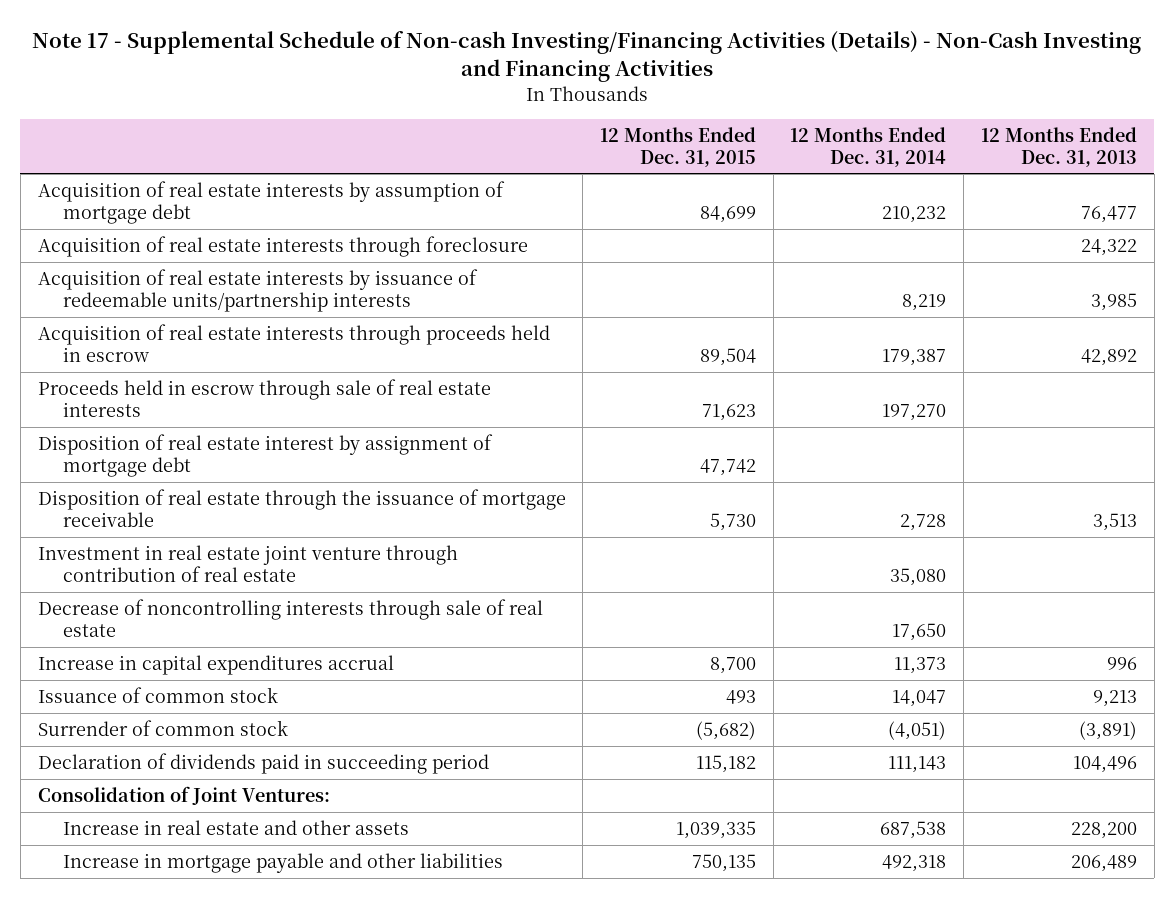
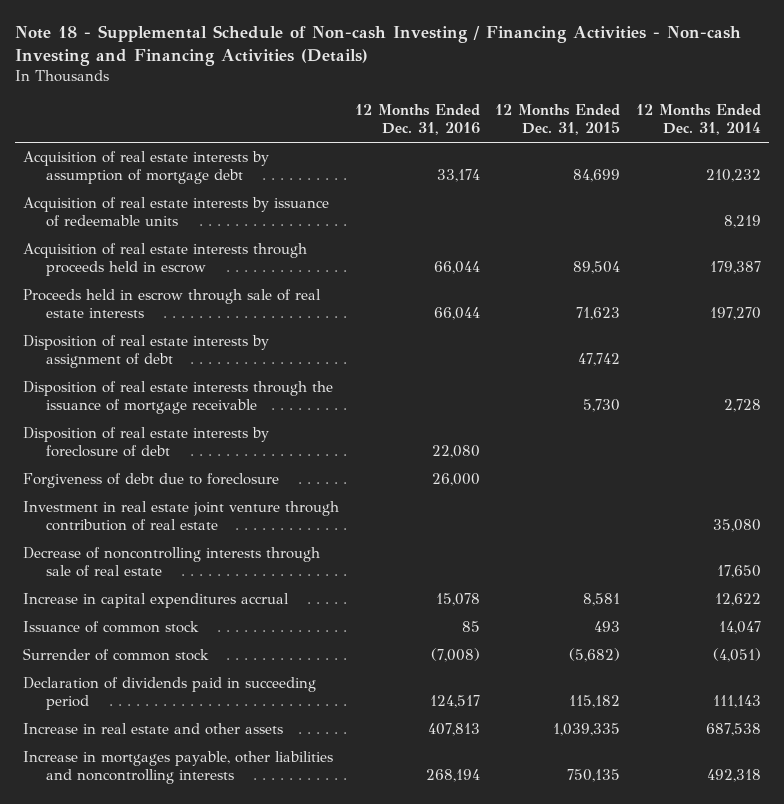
[32,31,1142,83] Note 17 - Supplemental Schedule of Non-cash Investing/Financing Activities (Details) - Non-Cash Investing and Financing Activities -> [15,25,742,67] Note 18 - Supplemental Schedule of Non-cash Investing / Financing Activities - Non-cash Investing and Financing Activities (Details)
[980,126,1137,167] 12 Months Ended Dec. 31, 2013 -> none
none -> [354,104,480,136] 12 Months Ended Dec. 31, 2016
[37,235,528,257] Acquisition of real estate interests through foreclosure -> none
[37,268,478,313] Acquisition of real estate interests by issuance of redeemable units/partnership interests -> [23,197,330,228] Acquisition of real estate interests by issuance of redeemable units
[37,433,493,478] Disposition of real estate interest by assignment of mortgage debt -> [23,335,270,369] Disposition of real estate interests by assignment of debt
[37,488,566,528] Disposition of real estate through the issuance of mortgage receivable -> [23,381,334,415] Disposition of real estate interests through the issuance of mortgage receivable
none -> [23,427,270,458] Disposition of real estate interests by foreclosure of debt
none -> [23,473,280,489] Forgiveness of debt due to foreclosure
[709,656,756,674] 8,700 -> [583,593,621,607] 8,581
[894,656,947,674] 11,373 -> [714,593,761,607] 12,622
[37,785,330,805] Consolidation of Joint Ventures: -> none
[62,852,503,873] Increase in mortgage payable and other liabilities -> [23,751,334,785] Increase in mortgages payable, other liabilities and noncontrolling interests

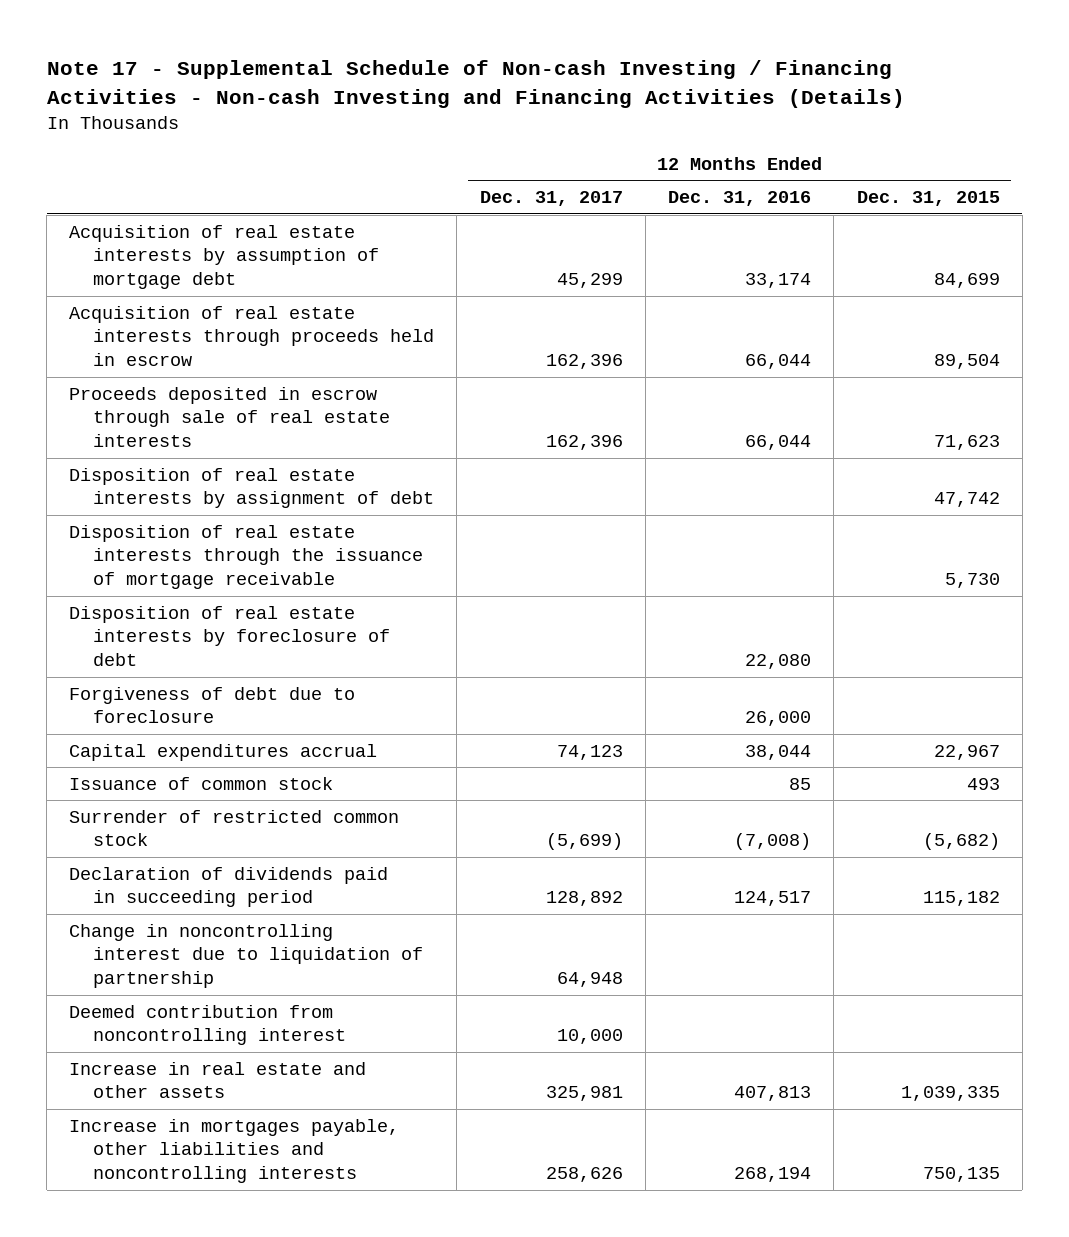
[15,25,742,67] Note 18 - Supplemental Schedule of Non-cash Investing / Financing Activities - Non-cash Investing and Financing Activities (Details) -> [46,60,905,108] Note 17 - Supplemental Schedule of Non-cash Investing / Financing Activities - Non-cash Investing and Financing Activities (Details)
[635,104,761,136] 12 Months Ended Dec. 31, 2014 -> none
none -> [479,191,623,207] Dec. 31, 2017
[23,197,330,228] Acquisition of real estate interests by issuance of redeemable units -> none
[23,289,322,319] Proceeds held in escrow through sale of real estate interests -> [69,386,391,448] Proceeds deposited in escrow through sale of real estate interests
[23,501,340,532] Investment in real estate joint venture through contribution of real estate -> none
[23,547,321,578] Decrease of noncontrolling interests through sale of real estate -> none
[23,593,290,609] Increase in capital expenditures accrual -> [69,743,378,761] Capital expenditures accrual
[435,593,480,607] 15,078 -> [745,744,812,760] 38,044
[583,593,621,607] 8,581 -> [933,744,1000,760] 22,967
[23,648,210,662] Surrender of common stock -> [69,809,400,847] Surrender of restricted common stock
none -> [69,923,424,989] Change in noncontrolling interest due to liquidation of partnership
none -> [69,1004,347,1046] Deemed contribution from noncontrolling interest

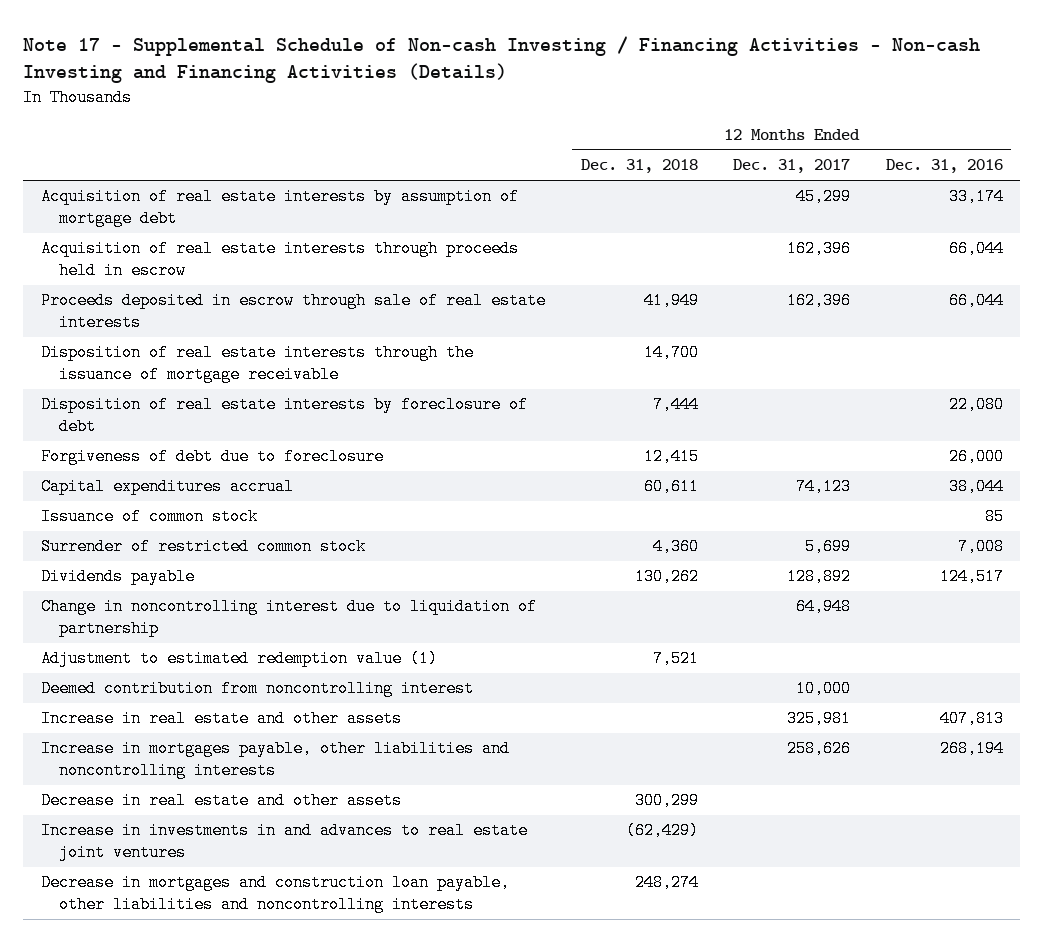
[856,191,1000,207] Dec. 31, 2015 -> none
none -> [580,159,698,174] Dec. 31, 2018
[69,467,435,509] Disposition of real estate interests by assignment of debt -> none
[545,833,623,851] (5,699) -> [805,538,852,556] 5,699
[734,833,812,851] (7,008) -> [957,538,1004,556] 7,008
[69,866,389,908] Declaration of dividends paid in succeeding period -> [41,568,196,586] Dividends payable
none -> [41,650,439,668] Adjustment to estimated redemption value (1)
none -> [41,792,403,810] Decrease in real estate and other assets
none -> [41,822,529,862] Increase in investments in and advances to real estate joint ventures
none -> [41,874,511,914] Decrease in mortgages and construction loan payable, other liabilities and noncontrolling interests

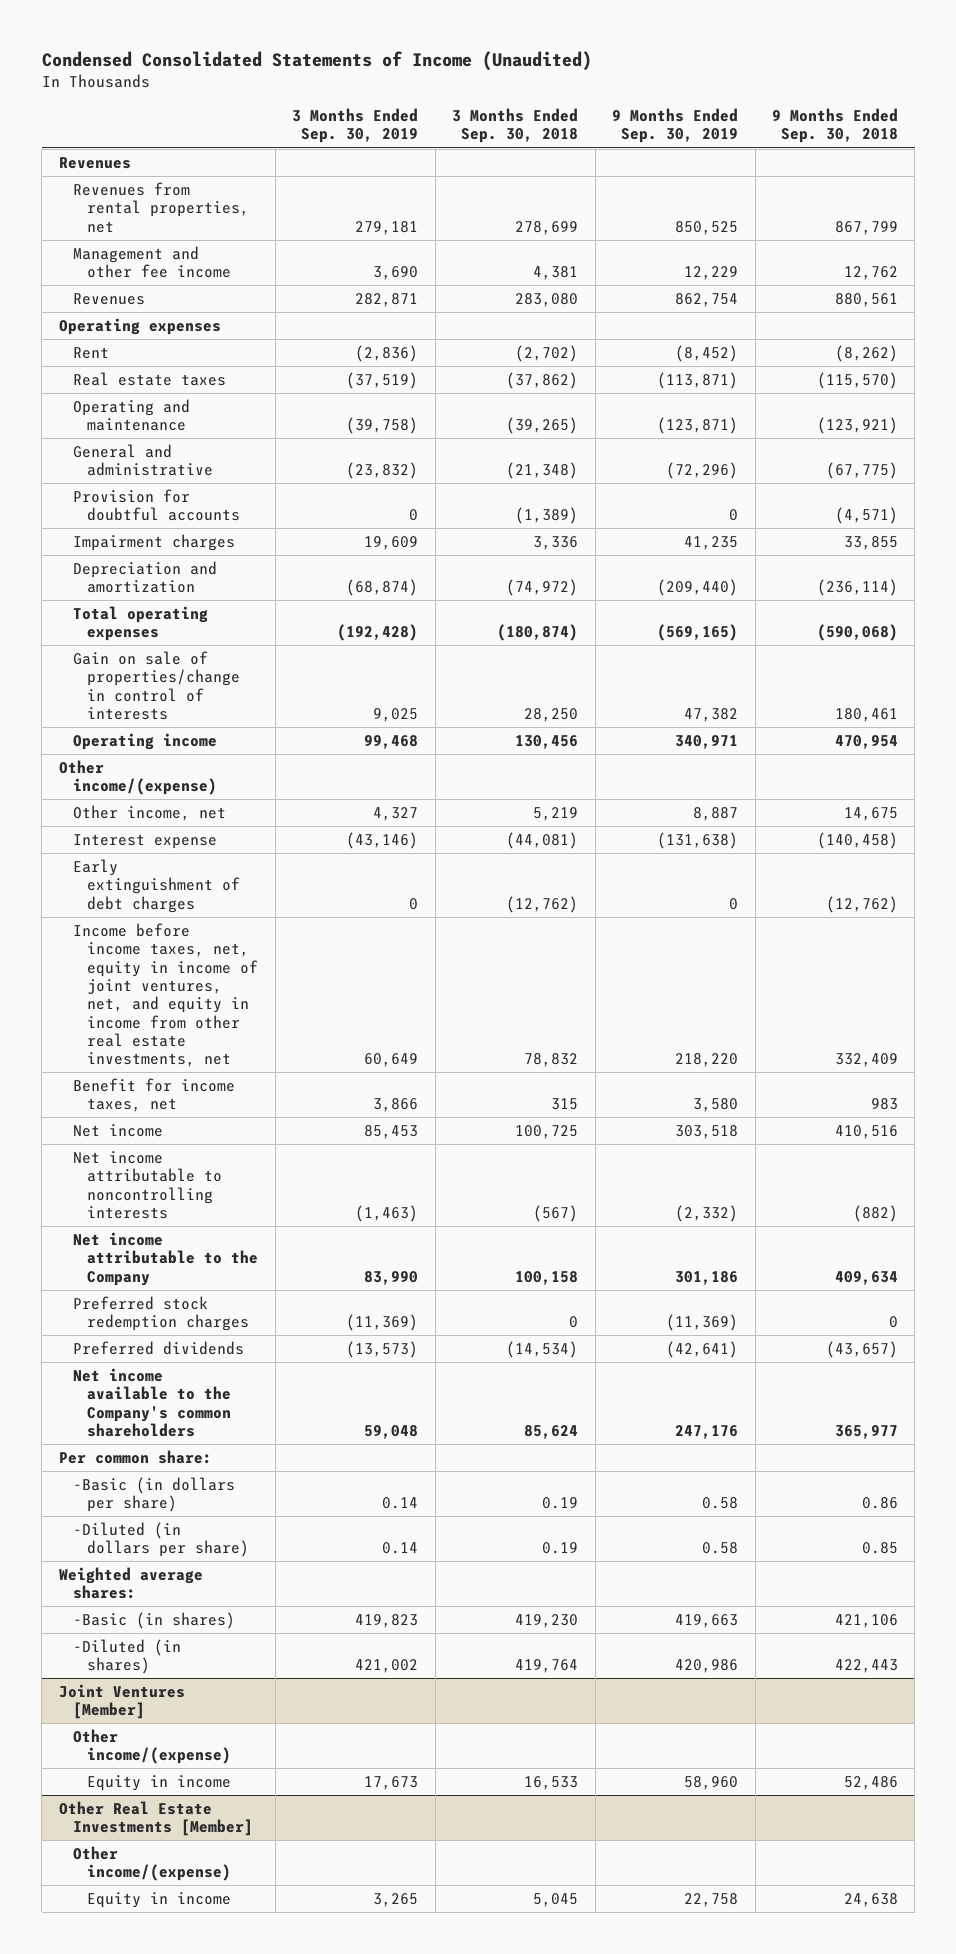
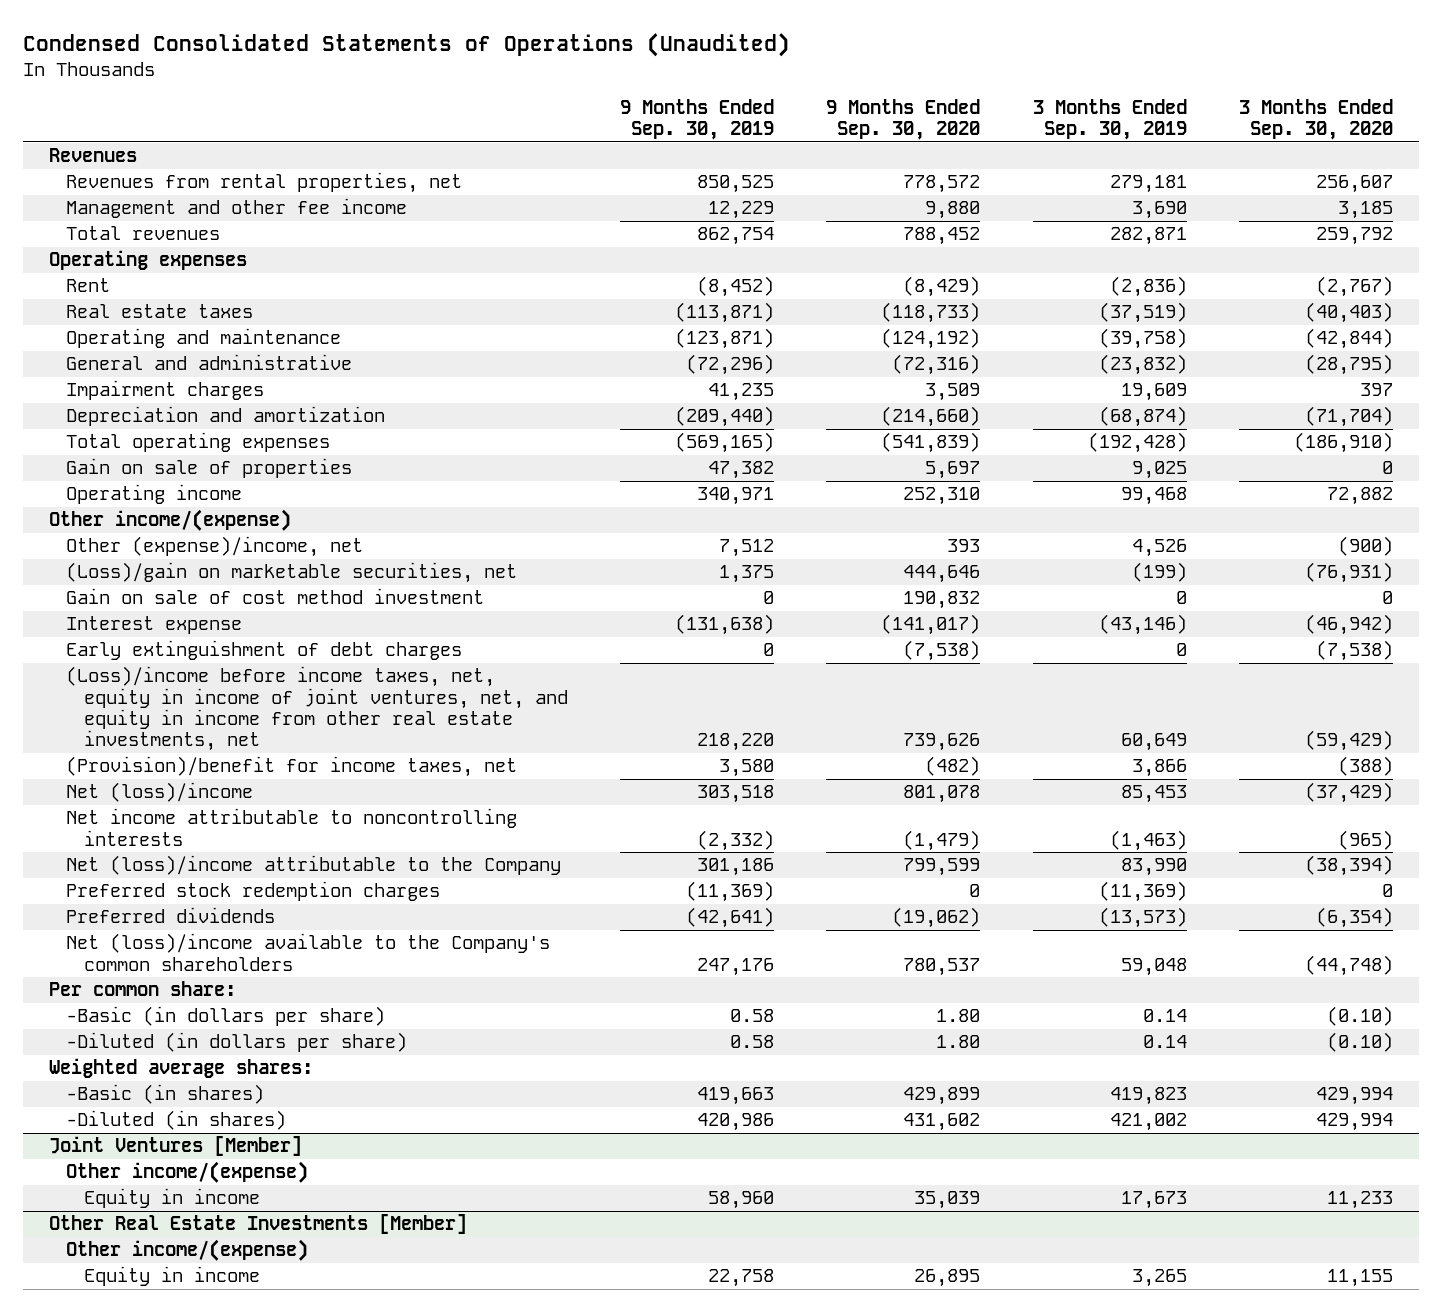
[41,50,592,71] Condensed Consolidated Statements of Income (Unaudited) -> [22,33,790,58] Condensed Consolidated Statements of Operations (Unaudited)
[452,108,579,144] 3 Months Ended Sep. 30, 2018 -> none
[771,108,898,144] 9 Months Ended Sep. 30, 2018 -> none
none -> [826,98,981,141] 9 Months Ended Sep. 30, 2020
none -> [1239,98,1394,141] 3 Months Ended Sep. 30, 2020
[72,292,145,305] Revenues -> [66,226,221,241] Total revenues
[72,488,241,522] Provision for doubtful accounts -> none
[72,650,241,720] Gain on sale of properties/change in control of interests -> [66,458,353,479] Gain on sale of properties
[72,804,226,821] Other income, net -> [66,536,364,558] Other (expense)/income, net
[373,806,419,821] 4,327 -> [1131,539,1187,558] 4,526
[693,806,739,821] 8,887 -> [718,539,774,558] 7,512
none -> [66,562,518,584] (Loss)/gain on marketable securities, net
none -> [66,588,485,605] Gain on sale of cost method investment
[72,922,259,1068] Income before income taxes, net, equity in income of joint ventures, net, and equity in income from other real estate investments, net -> [66,666,568,752] (Loss)/income before income taxes, net, equity in income of joint ventures, net, and equity in income from other real estate investments, net
[72,1077,235,1113] Benefit for income taxes, net -> [66,756,518,778] (Provision)/benefit for income taxes, net
[72,1123,163,1137] Net income -> [66,782,254,803] Net (loss)/income
[72,1231,259,1286] Net income attributable to the Company -> [66,855,562,876] Net (loss)/income attributable to the Company
[72,1367,232,1437] Net income available to the Company's common shareholders -> [66,933,551,971] Net (loss)/income available to the Company's common shareholders

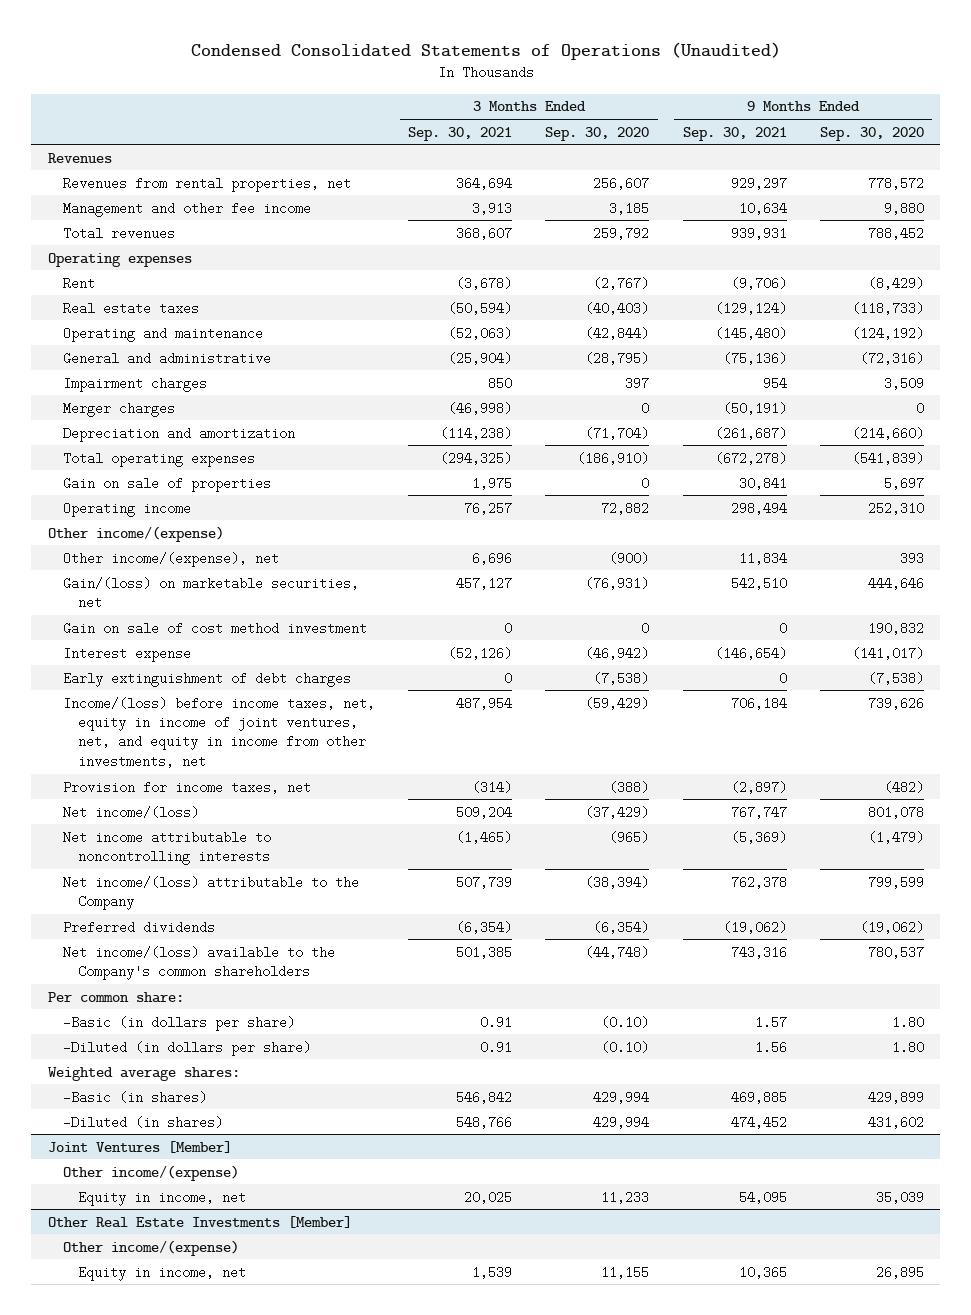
[619,98,774,141] 9 Months Ended Sep. 30, 2019 -> none
[1032,98,1187,141] 3 Months Ended Sep. 30, 2019 -> none
none -> [408,126,513,141] Sep. 30, 2021
none -> [682,126,787,141] Sep. 30, 2021
none -> [62,401,175,417] Merger charges
[66,536,364,558] Other (expense)/income, net -> [62,551,279,567] Other income/(expense), net
[66,562,518,584] (Loss)/gain on marketable securities, net -> [62,576,359,610] Gain/(loss) on marketable securities, net
[66,666,568,752] (Loss)/income before income taxes, net, equity in income of joint ventures, net, and equity in income from other real estate investments, net -> [62,696,375,768] Income/(loss) before income taxes, net, equity in income of joint ventures, net, and equity in income from other investments, net
[66,756,518,778] (Provision)/benefit for income taxes, net -> [62,780,311,794] Provision for income taxes, net
[66,782,254,803] Net (loss)/income -> [62,805,199,819] Net income/(loss)
[66,881,441,902] Preferred stock redemption charges -> none
[66,855,562,876] Net (loss)/income attributable to the Company -> [62,875,359,911] Net income/(loss) attributable to the Company
[66,933,551,971] Net (loss)/income available to the Company's common shareholders -> [62,945,335,981] Net income/(loss) available to the Company's common shareholders
[83,1188,260,1209] Equity in income -> [78,1190,247,1206] Equity in income, net
[83,1266,260,1287] Equity in income -> [78,1265,247,1281] Equity in income, net

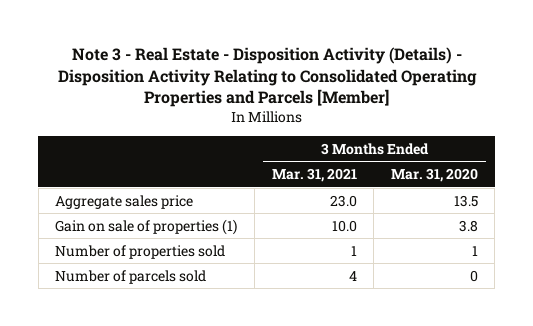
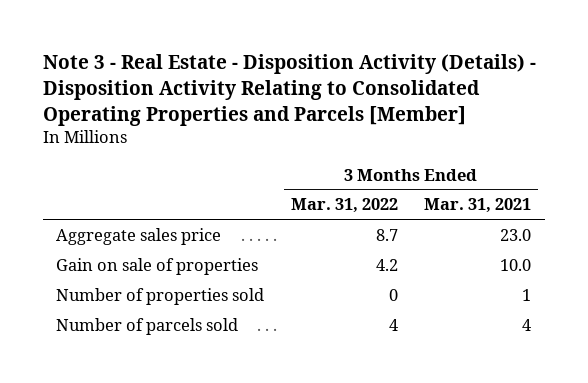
[390,168,478,183] Mar. 31, 2020 -> none
none -> [290,198,398,214] Mar. 31, 2022
[55,218,238,235] Gain on sale of properties (1) -> [56,257,259,275] Gain on sale of properties

